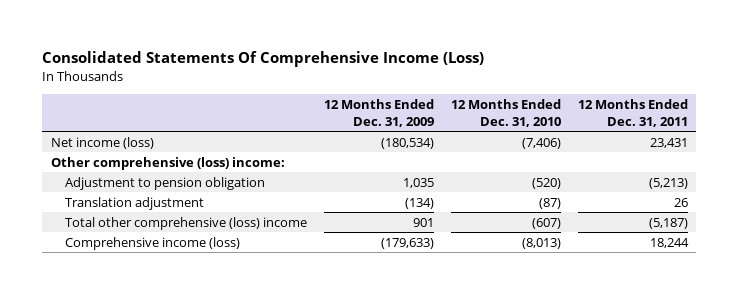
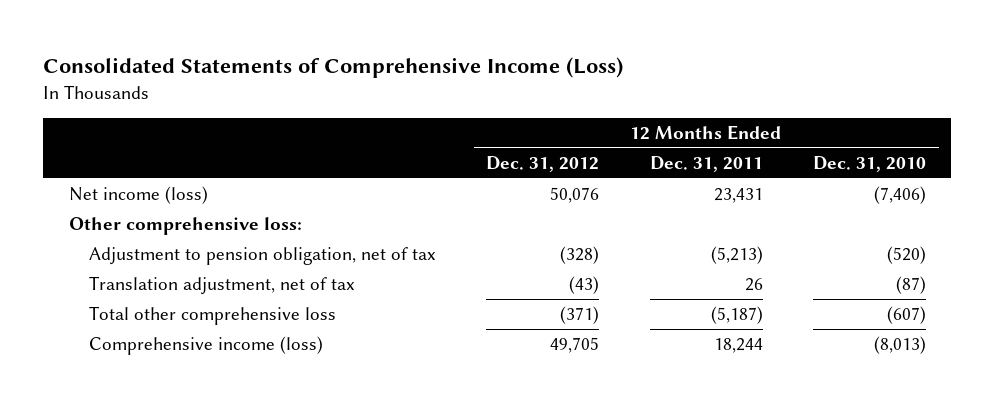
[42,50,485,67] Consolidated Statements Of Comprehensive Income (Loss) -> [43,56,624,78] Consolidated Statements of Comprehensive Income (Loss)
[323,98,434,127] 12 Months Ended Dec. 31, 2009 -> none
none -> [486,155,600,172] Dec. 31, 2012
[50,156,285,170] Other comprehensive (loss) income: -> [68,217,302,236] Other comprehensive loss:
[64,176,265,190] Adjustment to pension obligation -> [89,247,437,266] Adjustment to pension obligation, net of tax
[64,196,204,210] Translation adjustment -> [89,276,356,296] Translation adjustment, net of tax
[64,216,307,230] Total other comprehensive (loss) income -> [89,306,337,326] Total other comprehensive loss

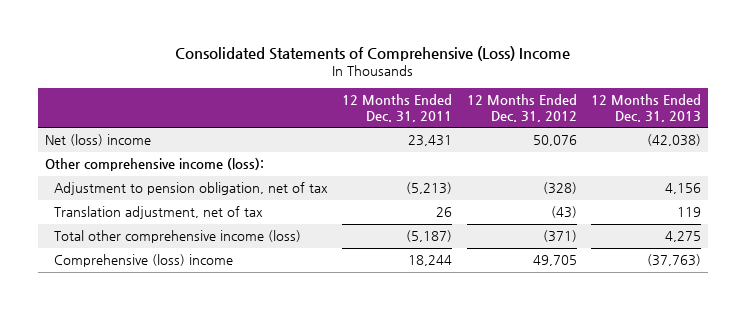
[43,56,624,78] Consolidated Statements of Comprehensive Income (Loss) -> [174,45,570,61] Consolidated Statements of Comprehensive (Loss) Income
[813,155,927,172] Dec. 31, 2010 -> none
none -> [590,94,701,123] 12 Months Ended Dec. 31, 2013
[68,186,208,205] Net income (loss) -> [44,134,151,147] Net (loss) income
[68,217,302,236] Other comprehensive loss: -> [44,158,264,172] Other comprehensive income (loss):
[89,306,337,326] Total other comprehensive loss -> [54,230,302,244] Total other comprehensive income (loss)
[89,336,324,356] Comprehensive income (loss) -> [54,254,234,268] Comprehensive (loss) income

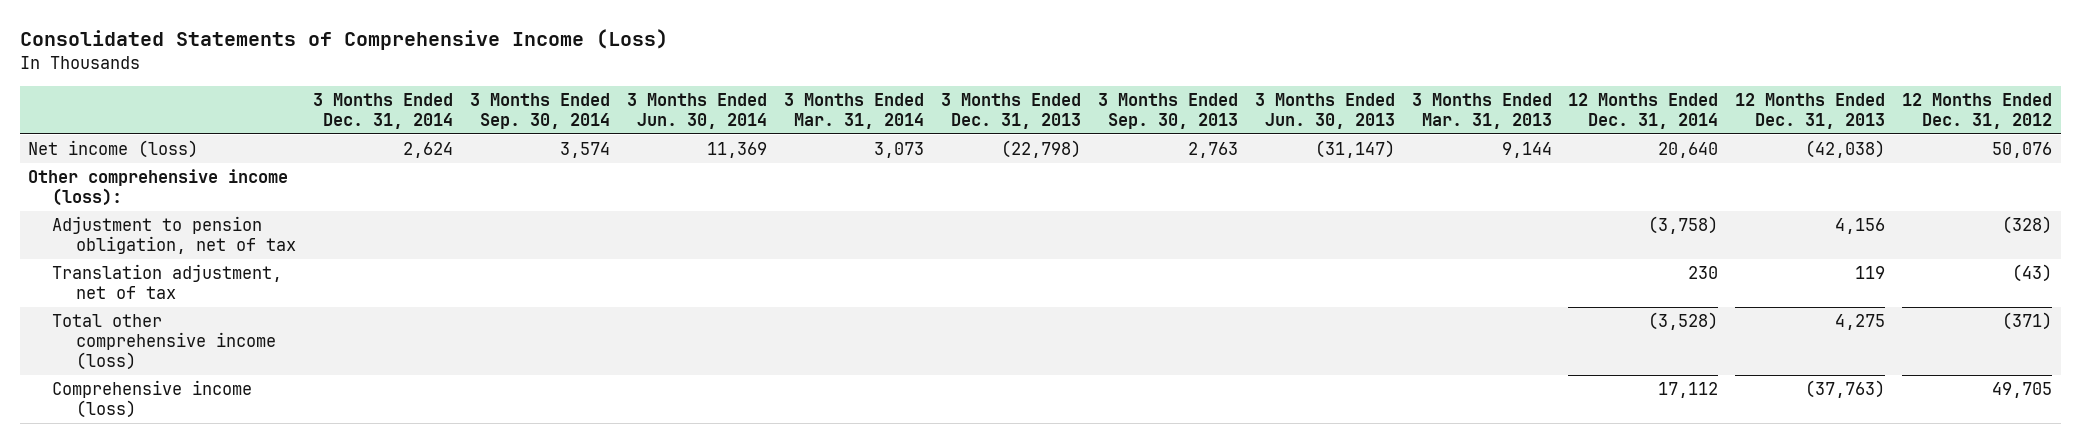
[174,45,570,61] Consolidated Statements of Comprehensive (Loss) Income -> [19,29,668,51] Consolidated Statements of Comprehensive Income (Loss)
[342,94,453,123] 12 Months Ended Dec. 31, 2011 -> none
none -> [313,92,454,129] 3 Months Ended Dec. 31, 2014
none -> [470,92,611,129] 3 Months Ended Sep. 30, 2014
none -> [626,92,767,129] 3 Months Ended Jun. 30, 2014
none -> [783,92,924,129] 3 Months Ended Mar. 31, 2014
none -> [940,92,1081,129] 3 Months Ended Dec. 31, 2013
none -> [1097,92,1238,129] 3 Months Ended Sep. 30, 2013
none -> [1254,92,1395,129] 3 Months Ended Jun. 30, 2013
none -> [1411,92,1552,129] 3 Months Ended Mar. 31, 2013
none -> [1568,92,1719,129] 12 Months Ended Dec. 31, 2014
[44,134,151,147] Net (loss) income -> [28,140,199,159] Net income (loss)
[54,254,234,268] Comprehensive (loss) income -> [52,380,253,419] Comprehensive income (loss)

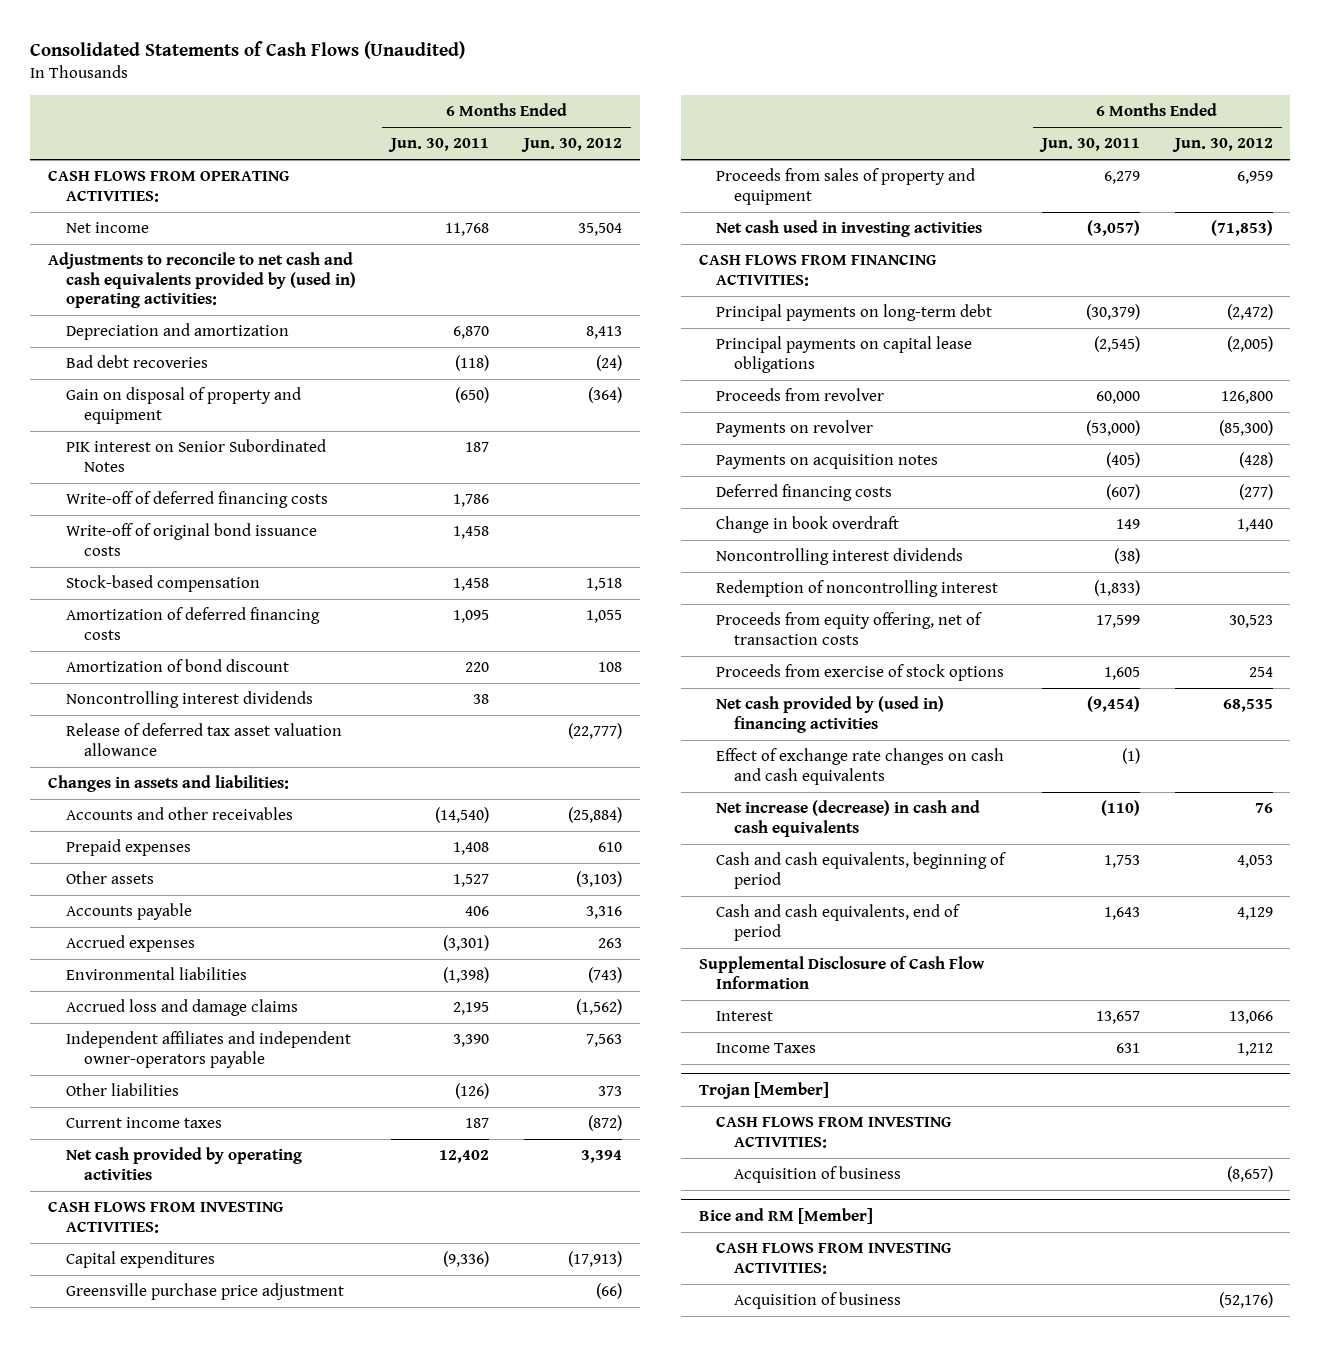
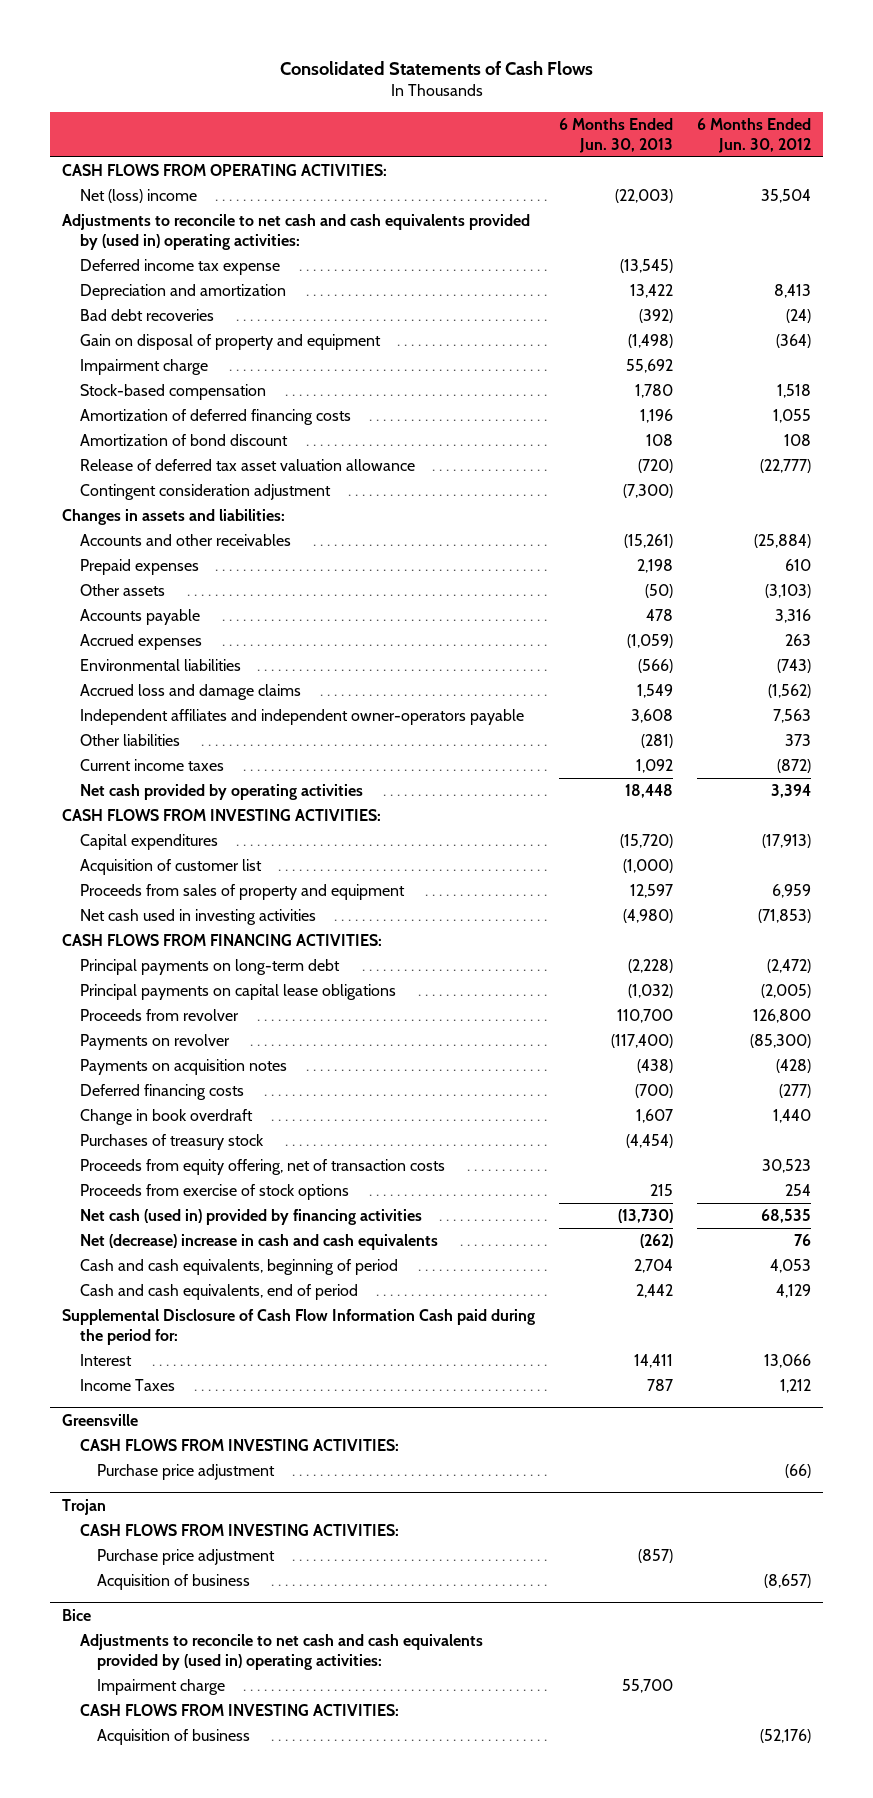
[30,40,466,59] Consolidated Statements of Cash Flows (Unaudited) -> [279,60,593,75] Consolidated Statements of Cash Flows
[387,138,489,153] Jun. 30, 2011 -> none
none -> [559,118,674,153] 6 Months Ended Jun. 30, 2013
[65,222,149,234] Net income -> [79,189,197,204] Net (loss) income
none -> [79,259,280,276] Deferred income tax expense
[65,439,326,472] PIK interest on Senior Subordinated Notes -> none
[65,491,328,509] Write-off of deferred financing costs -> none
[65,523,317,556] Write-off of original bond issuance costs -> none
none -> [79,359,208,376] Impairment charge
[65,691,313,709] Noncontrolling interest dividends -> none
none -> [79,484,331,501] Contingent consideration adjustment
[65,1283,344,1301] Greensville purchase price adjustment -> none
none -> [79,859,262,876] Acquisition of customer list
[716,548,964,566] Noncontrolling interest dividends -> none
[716,580,999,598] Redemption of noncontrolling interest -> none
none -> [79,1134,264,1151] Purchases of treasury stock
[716,748,1005,785] Effect of exchange rate changes on cash and cash equivalents -> none
[716,696,945,733] Net cash provided by (used in) financing activities -> [79,1209,422,1226] Net cash (used in) provided by financing activities
[716,800,981,837] Net increase (decrease) in cash and cash equivalents -> [79,1234,438,1251] Net (decrease) increase in cash and cash equivalents
[698,956,985,989] Supplemental Disclosure of Cash Flow Information -> [62,1309,536,1345] Supplemental Disclosure of Cash Flow Information Cash paid during the period for:
[698,1082,829,1100] Trojan [Member] -> none
none -> [62,1413,139,1426] Greensville
none -> [96,1464,275,1481] Purchase price adjustment
none -> [62,1498,107,1515] Trojan
none -> [79,1524,399,1537] CASH FLOWS FROM INVESTING ACTIVITIES:
none -> [96,1549,275,1566] Purchase price adjustment
[698,1208,873,1225] Bice and RM [Member] -> none
none -> [62,1608,92,1621] Bice
none -> [79,1634,483,1670] Adjustments to reconcile to net cash and cash equivalents provided by (used in) operating activities:
none -> [96,1679,225,1696] Impairment charge

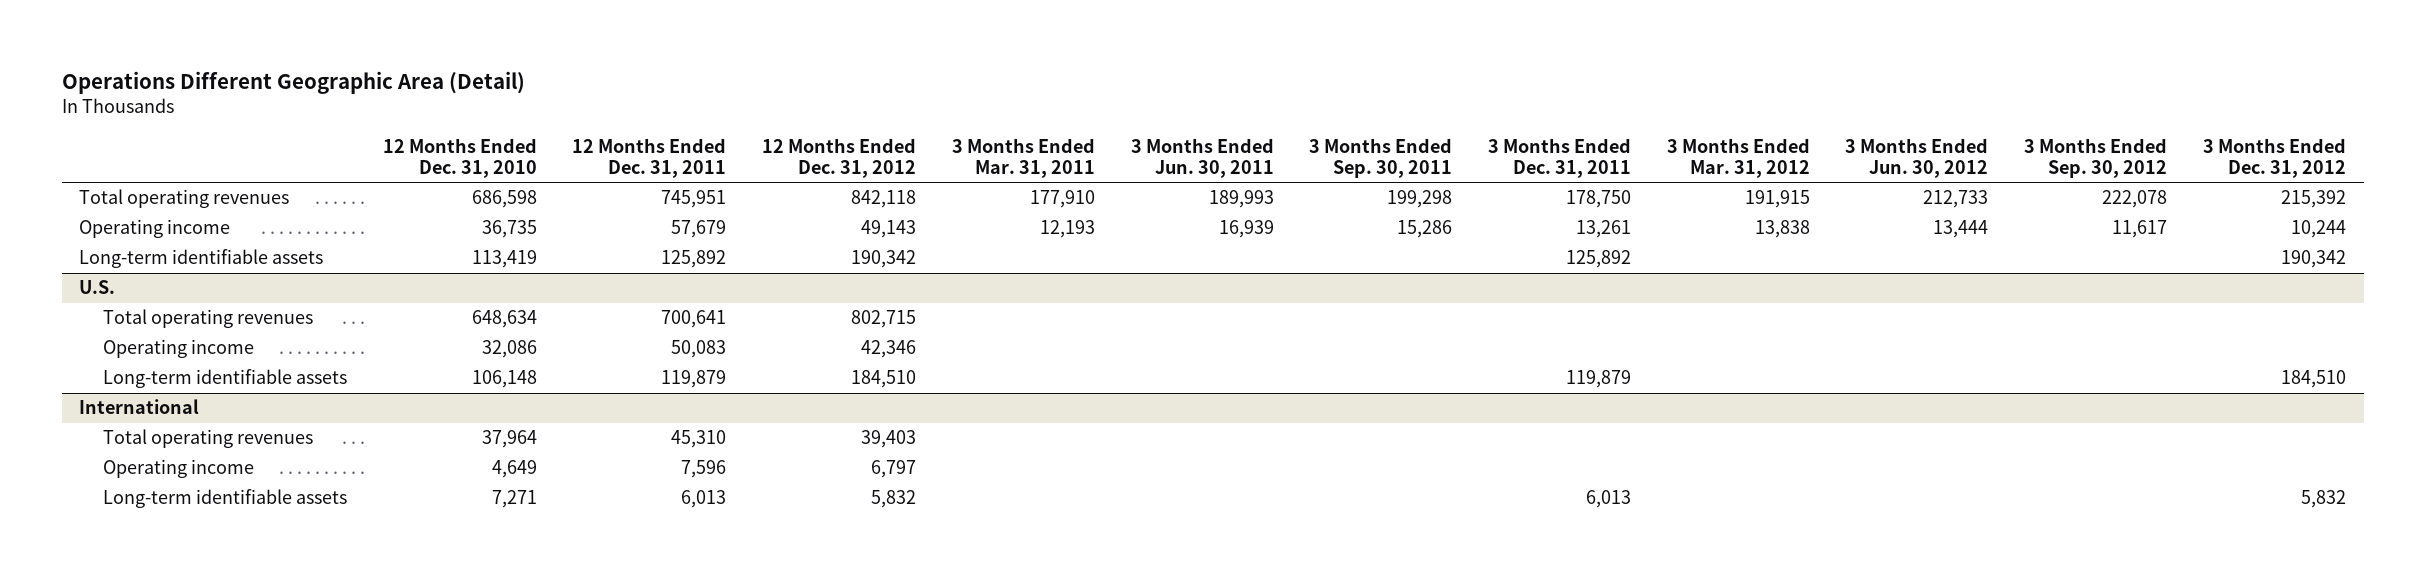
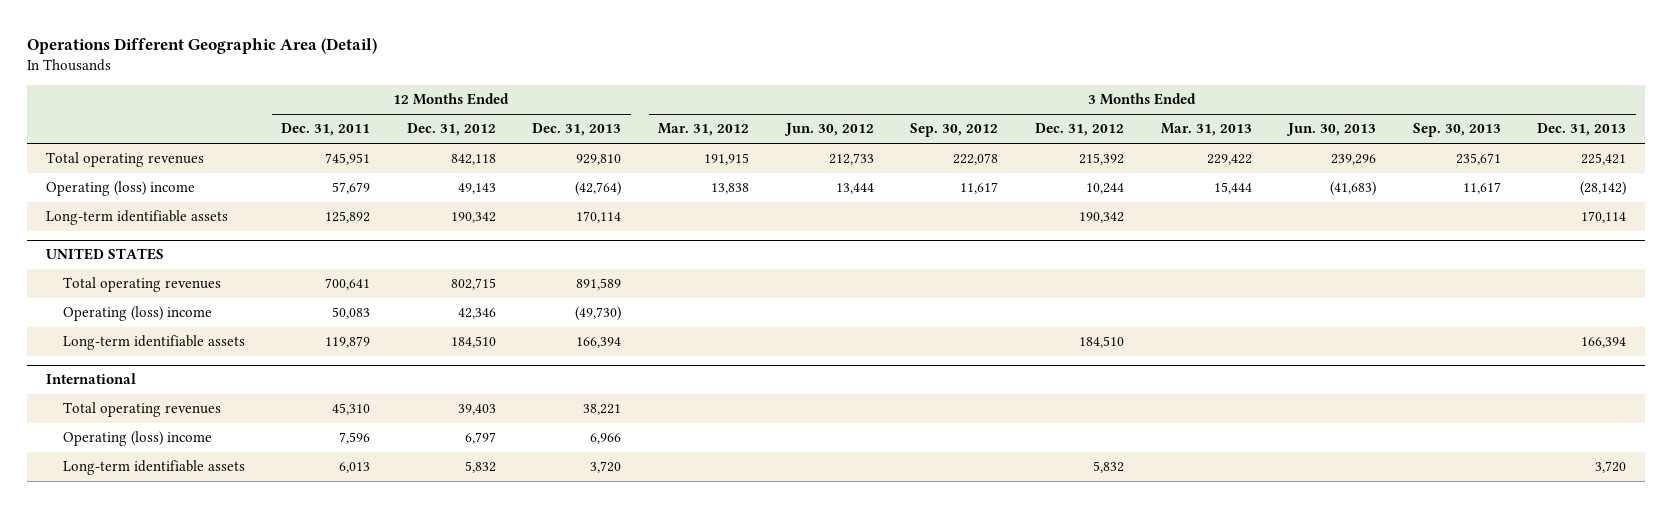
[382,137,537,179] 12 Months Ended Dec. 31, 2010 -> none
[951,137,1095,179] 3 Months Ended Mar. 31, 2011 -> none
[1130,137,1274,179] 3 Months Ended Jun. 30, 2011 -> none
[1309,137,1453,179] 3 Months Ended Sep. 30, 2011 -> none
[1488,137,1632,179] 3 Months Ended Dec. 31, 2011 -> none
none -> [532,123,622,137] Dec. 31, 2013
none -> [1160,123,1252,137] Mar. 31, 2013
none -> [1286,123,1377,137] Jun. 30, 2013
none -> [1412,123,1501,138] Sep. 30, 2013
none -> [1537,123,1627,137] Dec. 31, 2013
[79,219,231,239] Operating income -> [45,181,195,197] Operating (loss) income
[79,280,116,295] U.S. -> none
none -> [45,248,164,261] UNITED STATES
[102,339,254,359] Operating income -> [62,306,212,322] Operating (loss) income
[102,459,254,479] Operating income -> [62,431,212,447] Operating (loss) income

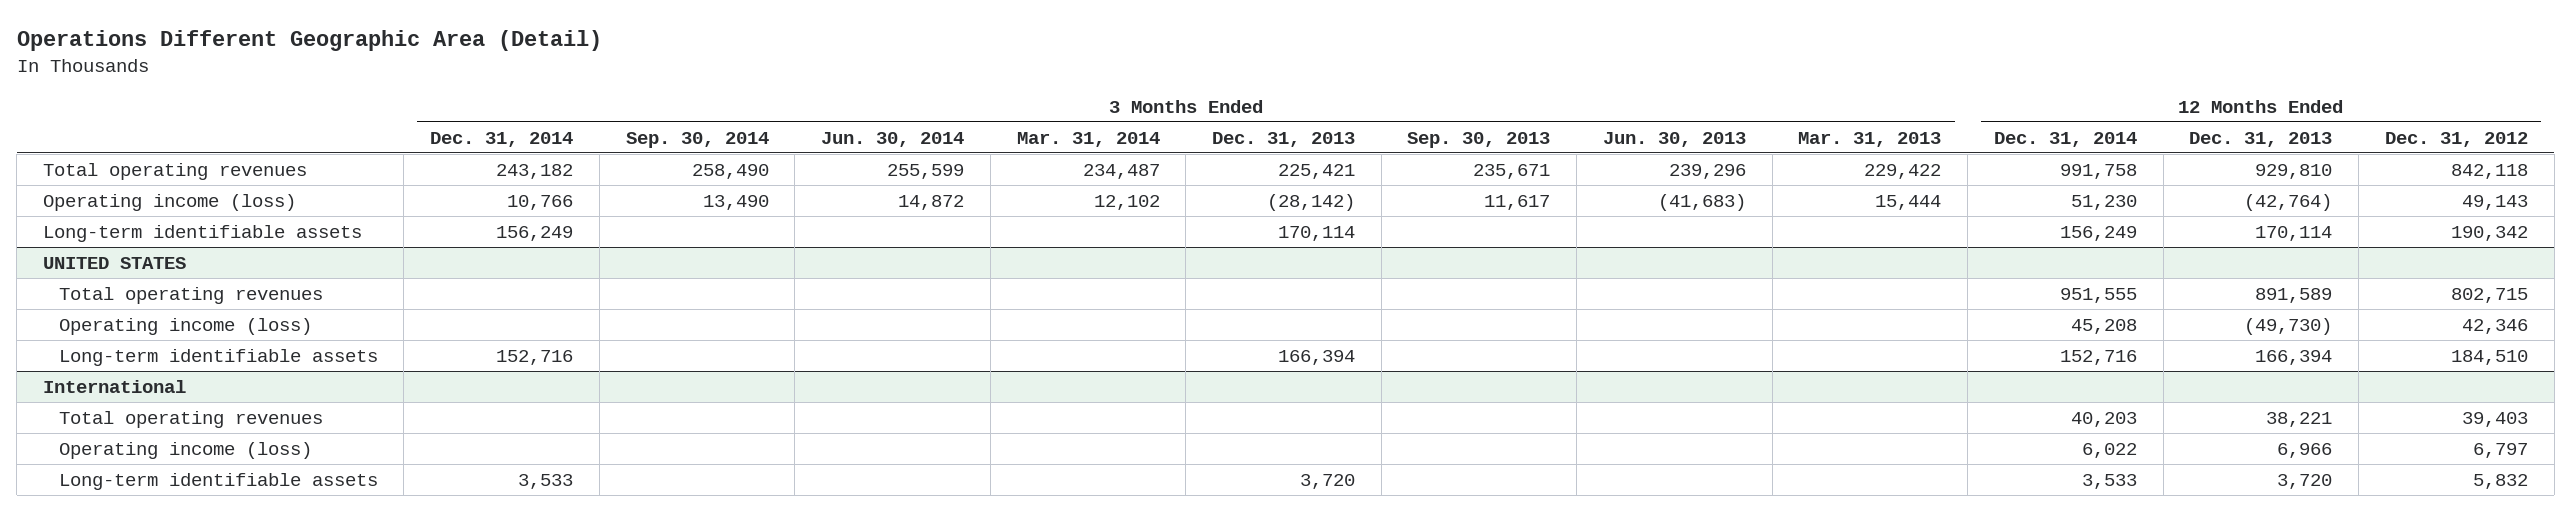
[281,123,371,137] Dec. 31, 2011 -> none
[658,123,750,137] Mar. 31, 2012 -> none
[783,123,874,137] Jun. 30, 2012 -> none
[910,123,999,138] Sep. 30, 2012 -> none
[1034,123,1124,137] Dec. 31, 2012 -> none
none -> [430,131,574,147] Dec. 31, 2014
none -> [625,131,769,148] Sep. 30, 2014
none -> [821,131,965,147] Jun. 30, 2014
none -> [1016,131,1160,147] Mar. 31, 2014
none -> [1993,131,2137,147] Dec. 31, 2014
[45,181,195,197] Operating (loss) income -> [42,193,296,211] Operating income (loss)
[62,306,212,322] Operating (loss) income -> [58,317,312,335] Operating income (loss)
[62,431,212,447] Operating (loss) income -> [58,441,312,459] Operating income (loss)

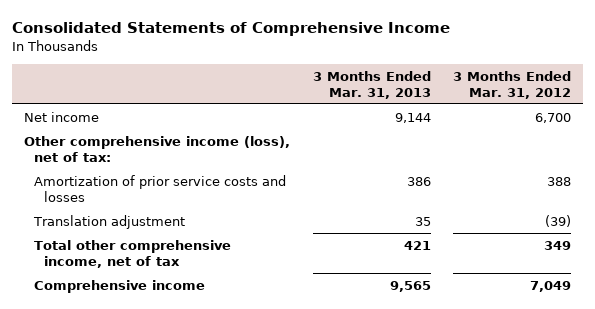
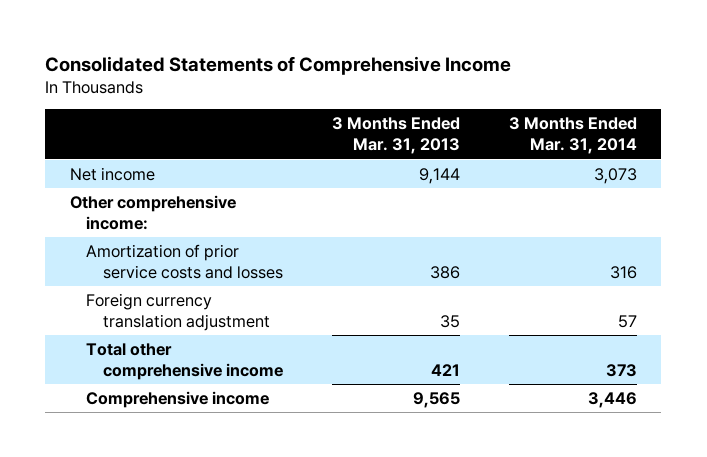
[453,70,572,99] 3 Months Ended Mar. 31, 2012 -> none
none -> [509,117,638,155] 3 Months Ended Mar. 31, 2014
[23,135,290,162] Other comprehensive income (loss), net of tax: -> [69,195,236,230] Other comprehensive income:
[32,214,185,229] Translation adjustment -> [86,293,271,331] Foreign currency translation adjustment
[33,239,231,268] Total other comprehensive income, net of tax -> [86,343,284,380] Total other comprehensive income

